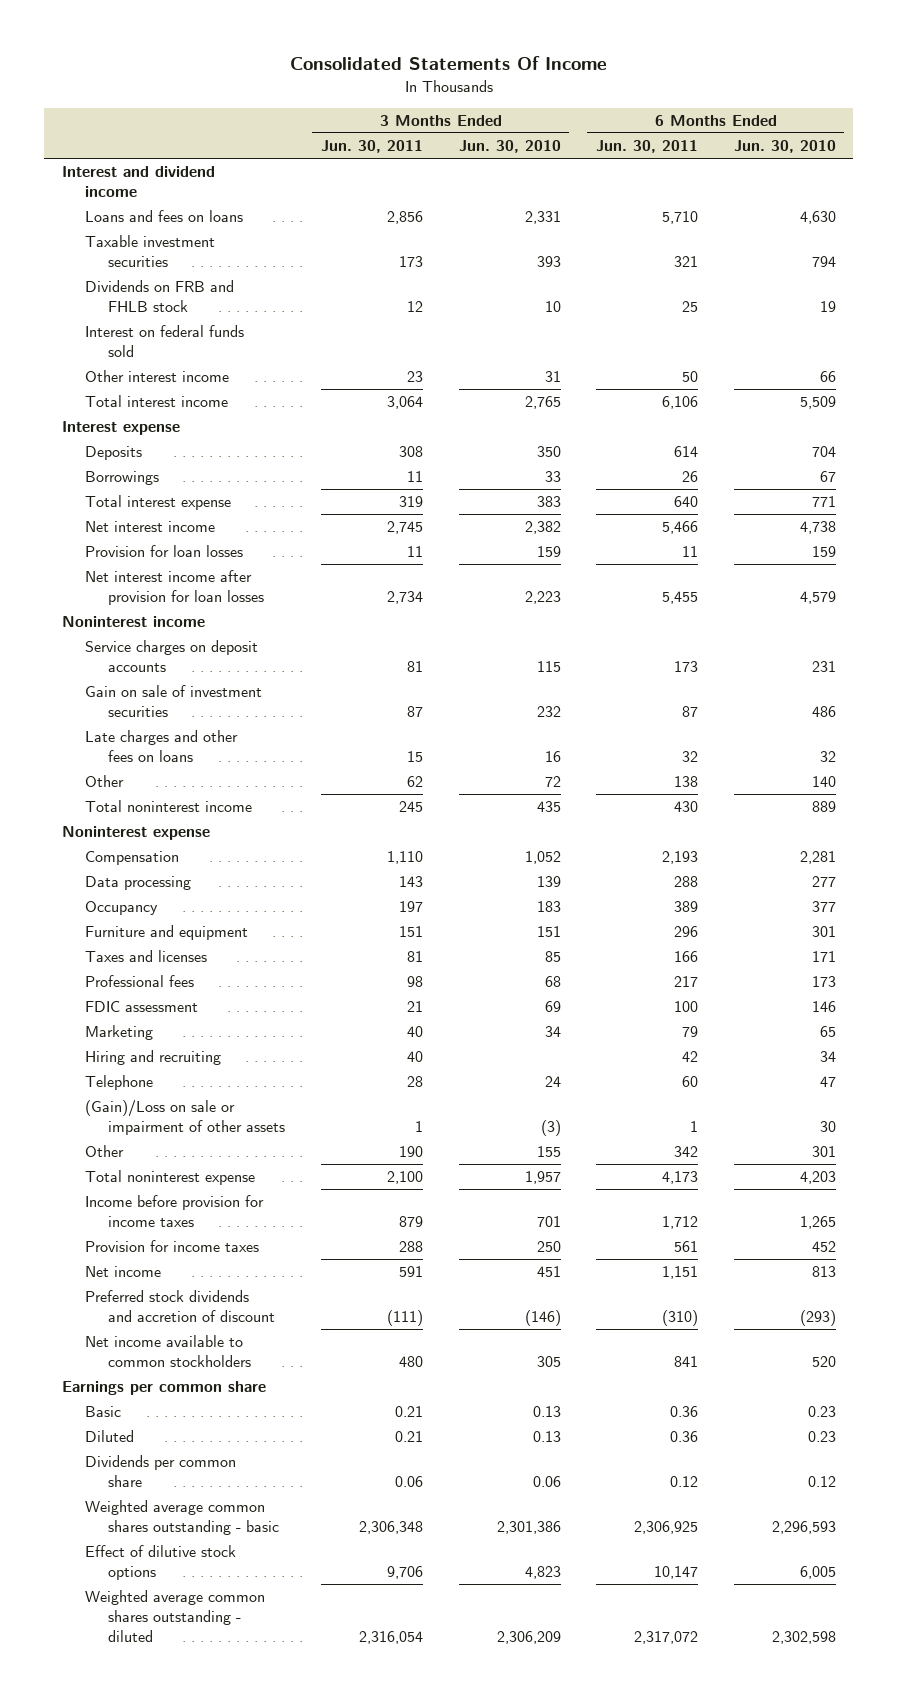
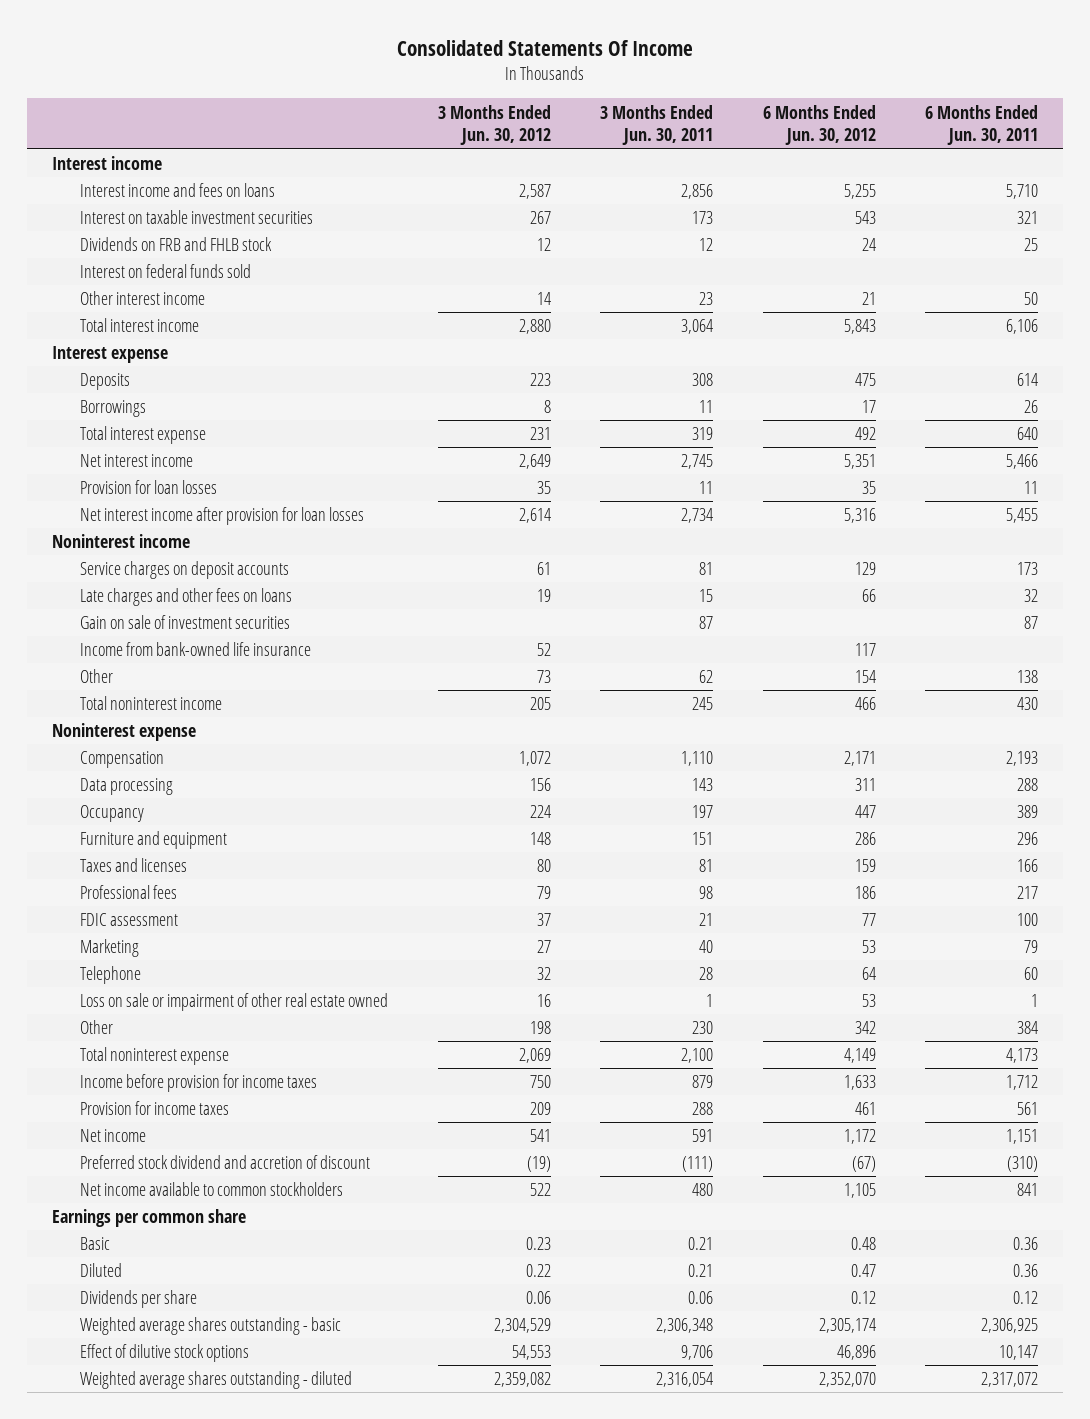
[458,140,561,154] Jun. 30, 2010 -> none
[733,140,836,154] Jun. 30, 2010 -> none
none -> [437,104,551,146] 3 Months Ended Jun. 30, 2012
none -> [762,104,876,146] 6 Months Ended Jun. 30, 2012
[62,166,216,197] Interest and dividend income -> [52,156,163,171] Interest income
[85,210,244,223] Loans and fees on loans -> [80,183,276,198] Interest income and fees on loans
[85,235,216,267] Taxable investment securities -> [80,210,314,225] Interest on taxable investment securities
[85,685,263,717] Gain on sale of investment securities -> [80,615,291,630] Gain on sale of investment securities
none -> [80,642,312,657] Income from bank-owned life insurance
[85,1050,222,1066] Hiring and recruiting -> none
[85,1100,286,1135] (Gain)/Loss on sale or impairment of other assets -> [80,993,389,1012] Loss on sale or impairment of other real estate owned
[398,1146,423,1158] 190 -> [692,1021,714,1035] 230
[674,1146,699,1158] 342 -> [1017,1021,1039,1035] 384
[85,1290,276,1322] Preferred stock dividends and accretion of discount -> [80,1155,371,1170] Preferred stock dividend and accretion of discount
[85,1455,237,1487] Dividends per common share -> [80,1290,198,1309] Dividends per share
[85,1500,280,1535] Weighted average common shares outstanding - basic -> [80,1317,342,1336] Weighted average shares outstanding - basic
[85,1590,266,1642] Weighted average common shares outstanding - diluted -> [80,1371,353,1390] Weighted average shares outstanding - diluted

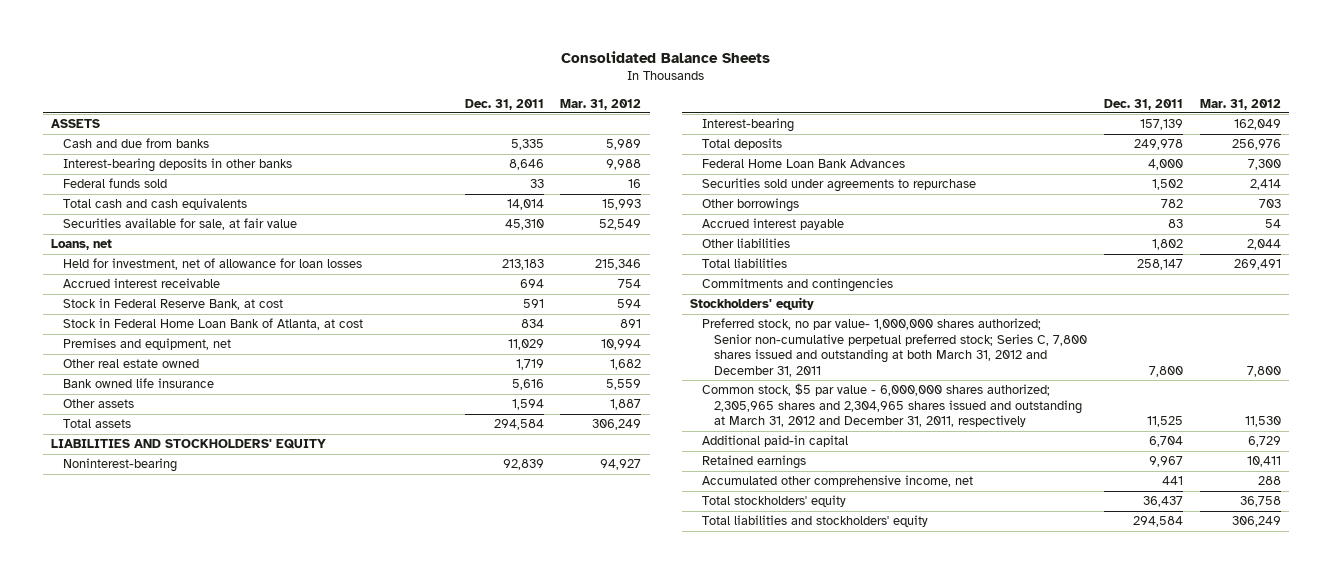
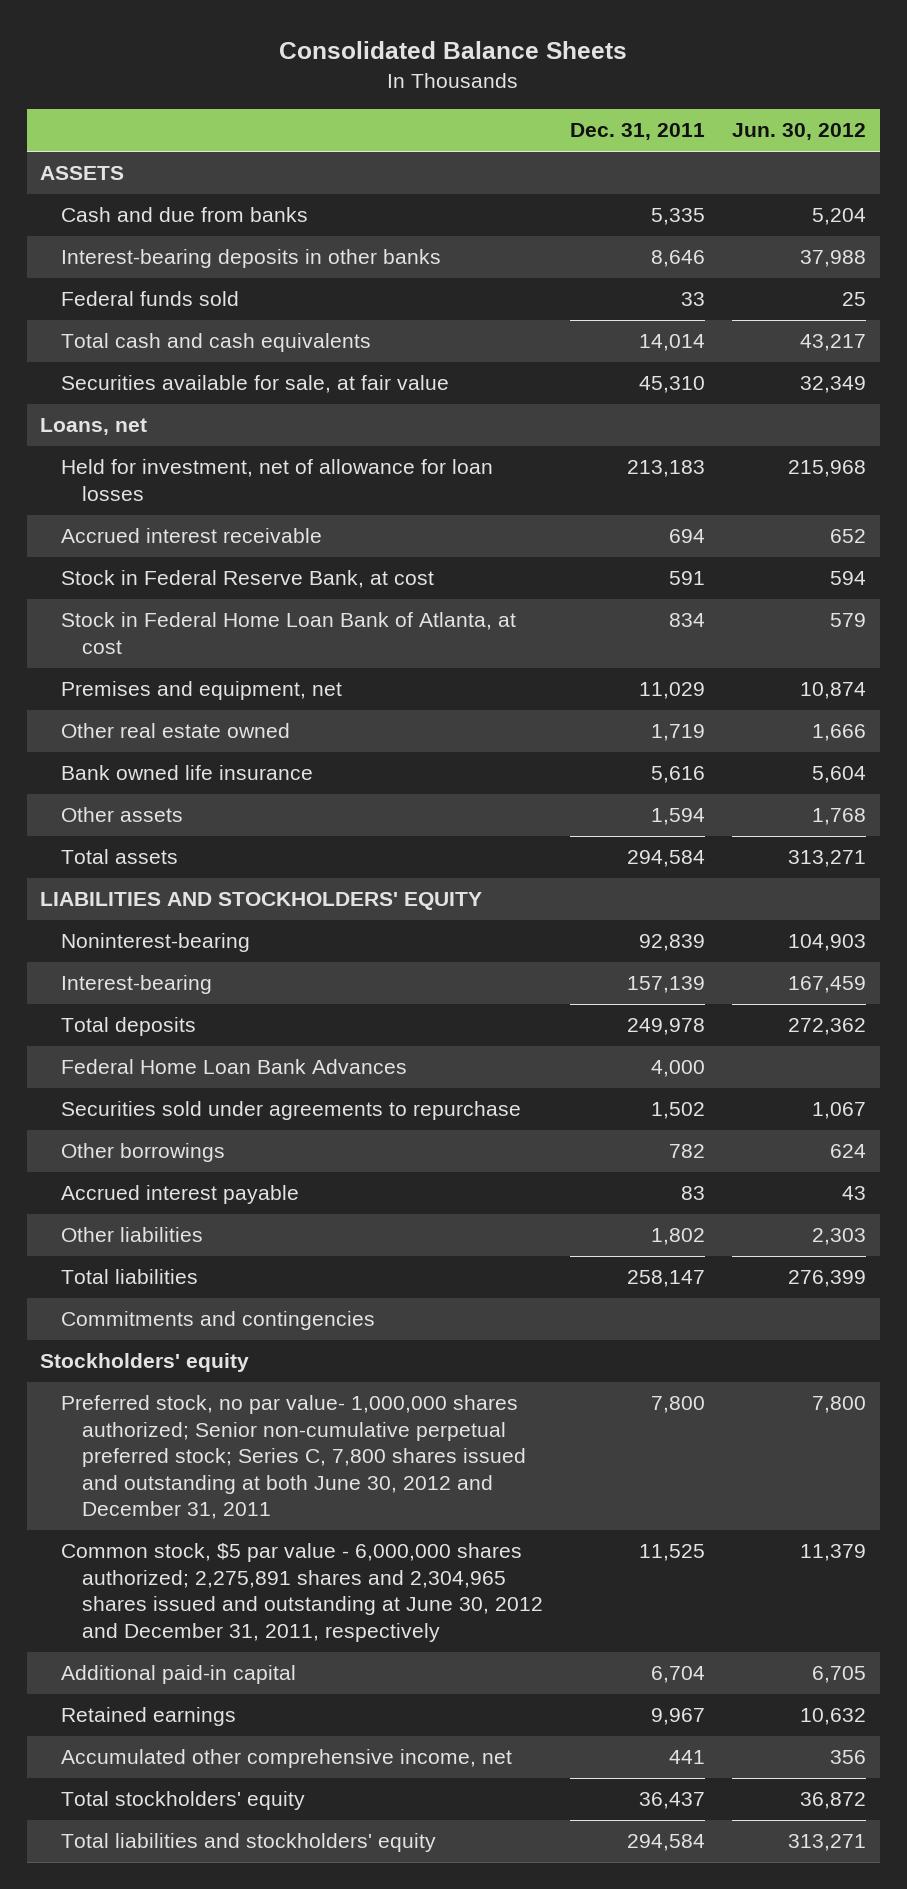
[560,98,642,110] Mar. 31, 2012 -> none
none -> [732,123,867,141] Jun. 30, 2012
[702,318,1088,377] Preferred stock, no par value- 1,000,000 shares authorized; Senior non-cumulative perpetual preferred stock; Series C, 7,800 shares issued and outstanding at both March 31, 2012 and December 31, 2011 -> [61,1395,527,1520] Preferred stock, no par value- 1,000,000 shares authorized; Senior non-cumulative perpetual preferred stock; Series C, 7,800 shares issued and outstanding at both June 30, 2012 and December 31, 2011
[702,383,1083,428] Common stock, $5 par value - 6,000,000 shares authorized; 2,305,965 shares and 2,304,965 shares issued and outstanding at March 31, 2012 and December 31, 2011, respectively -> [61,1543,544,1642] Common stock, $5 par value - 6,000,000 shares authorized; 2,275,891 shares and 2,304,965 shares issued and outstanding at June 30, 2012 and December 31, 2011, respectively

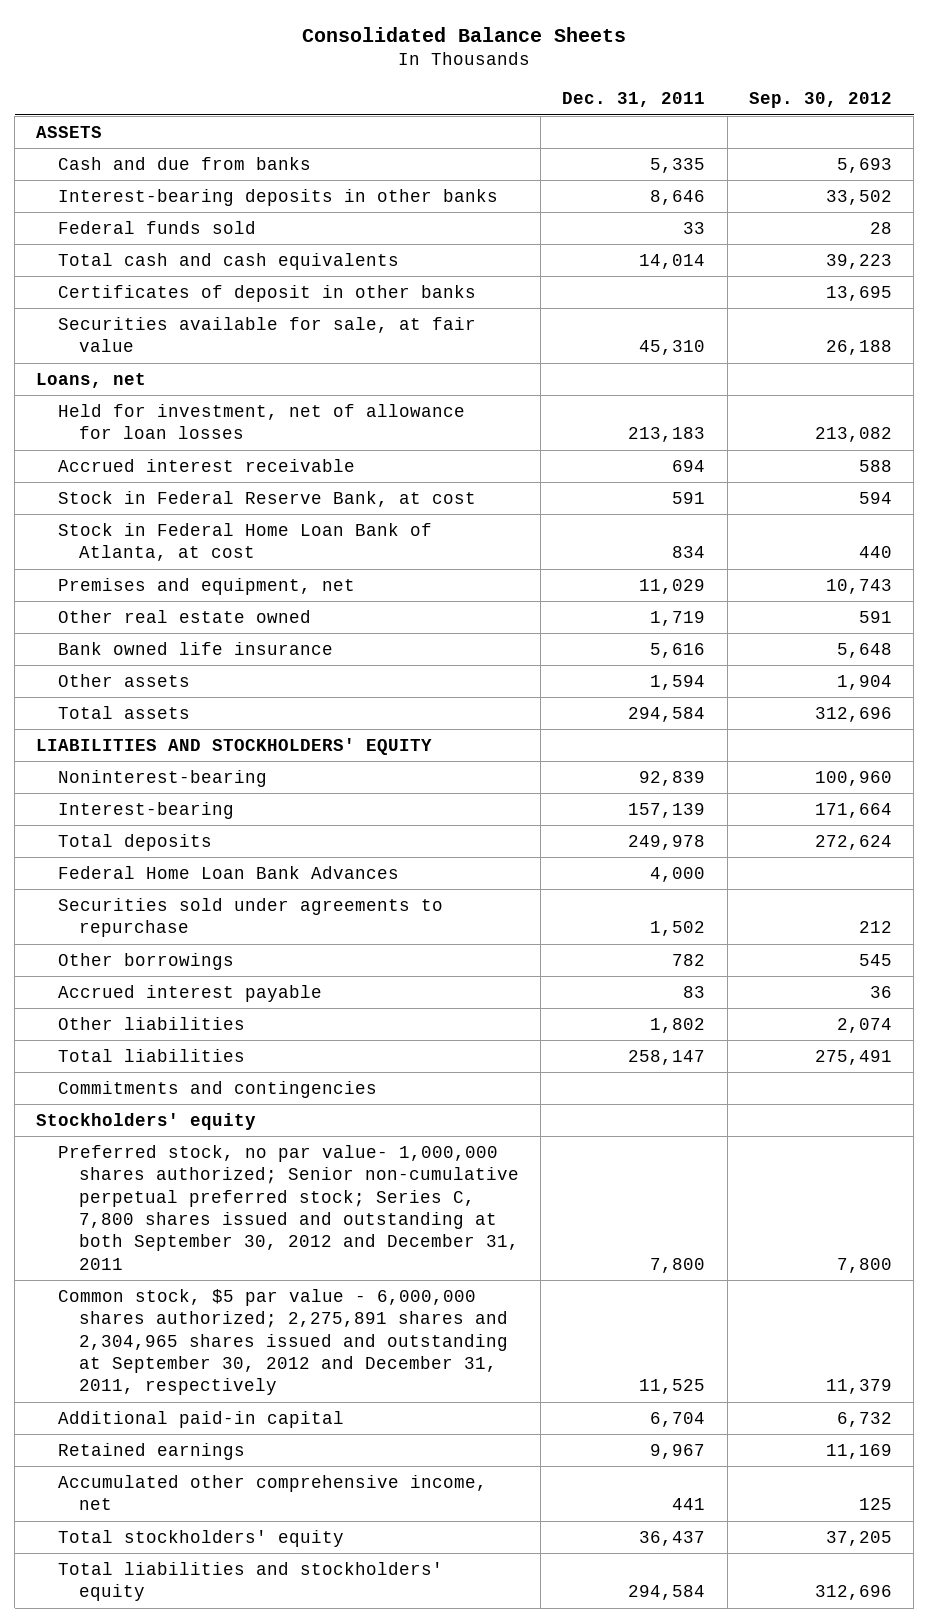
[732,123,867,141] Jun. 30, 2012 -> none
none -> [748,92,892,109] Sep. 30, 2012
none -> [57,284,476,302] Certificates of deposit in other banks
[61,1395,527,1520] Preferred stock, no par value- 1,000,000 shares authorized; Senior non-cumulative perpetual preferred stock; Series C, 7,800 shares issued and outstanding at both June 30, 2012 and December 31, 2011 -> [57,1144,519,1270] Preferred stock, no par value- 1,000,000 shares authorized; Senior non-cumulative perpetual preferred stock; Series C, 7,800 shares issued and outstanding at both September 30, 2012 and December 31, 2011
[61,1543,544,1642] Common stock, $5 par value - 6,000,000 shares authorized; 2,275,891 shares and 2,304,965 shares issued and outstanding at June 30, 2012 and December 31, 2011, respectively -> [57,1288,508,1396] Common stock, $5 par value - 6,000,000 shares authorized; 2,275,891 shares and 2,304,965 shares issued and outstanding at September 30, 2012 and December 31, 2011, respectively

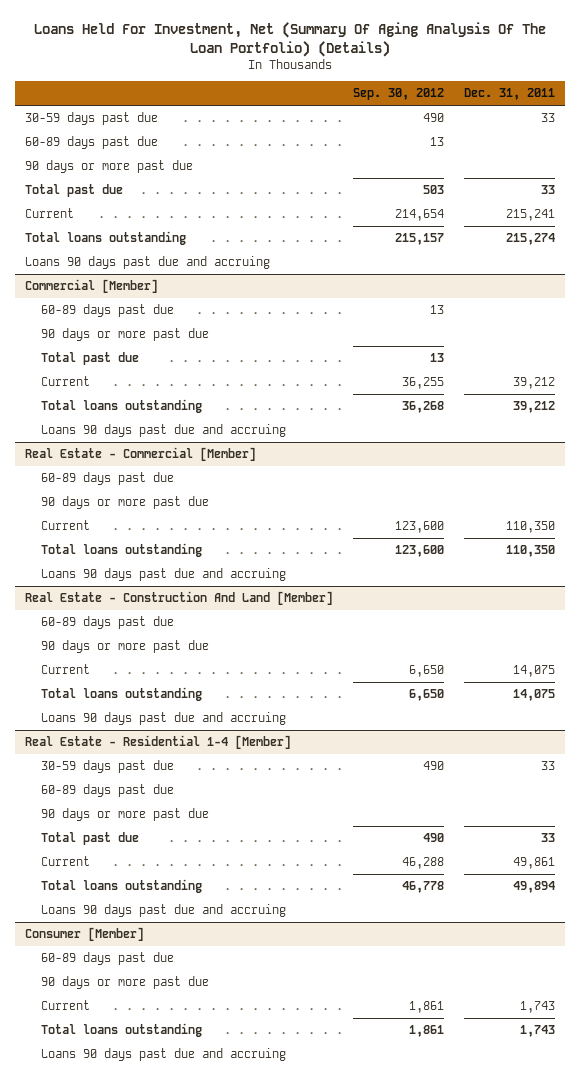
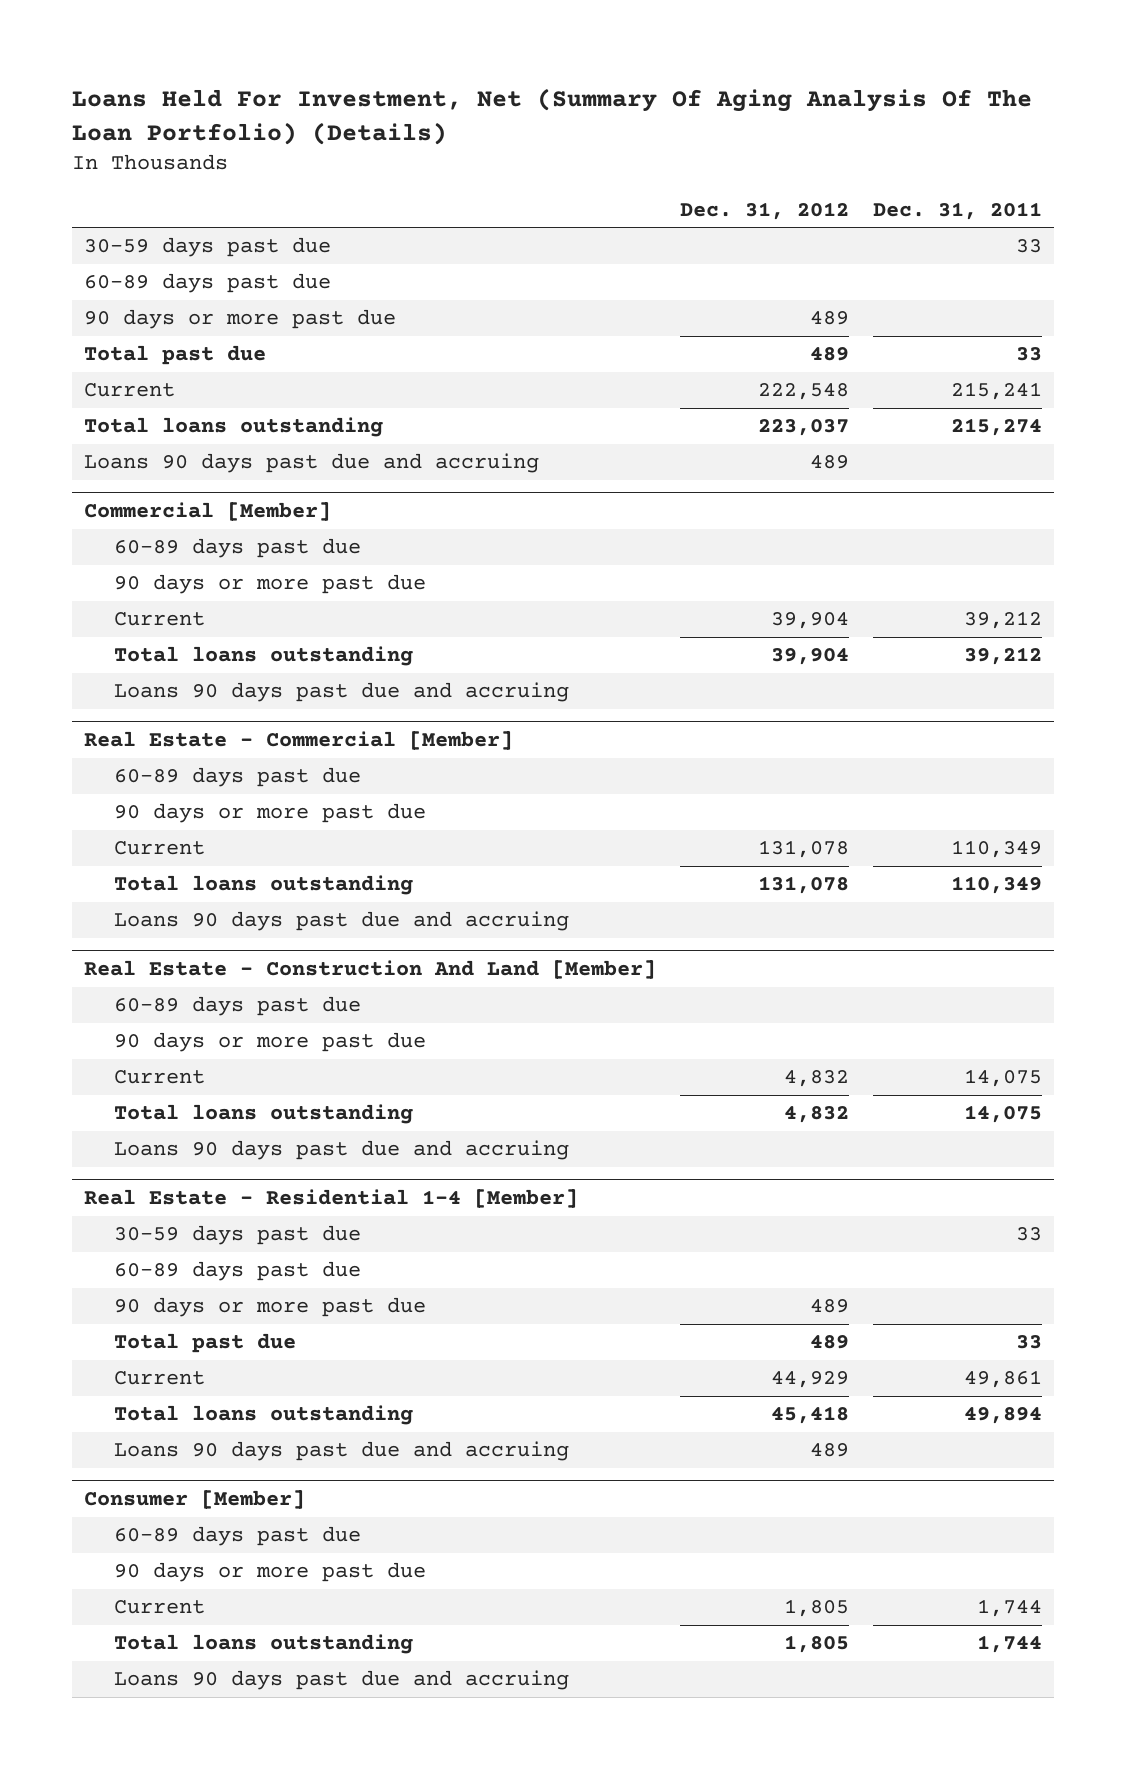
[353,88,445,101] Sep. 30, 2012 -> none
none -> [679,201,849,220] Dec. 31, 2012
[40,352,139,366] Total past due -> none
[506,521,556,534] 110,350 -> [950,840,1042,859] 110,349
[506,545,556,558] 110,350 -> [950,876,1042,895] 110,349
[520,1001,556,1014] 1,743 -> [976,1599,1042,1618] 1,744
[520,1025,556,1038] 1,743 -> [976,1635,1042,1654] 1,744

